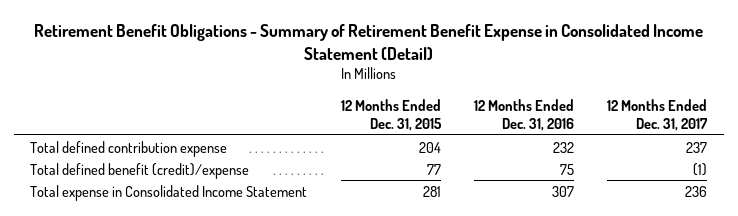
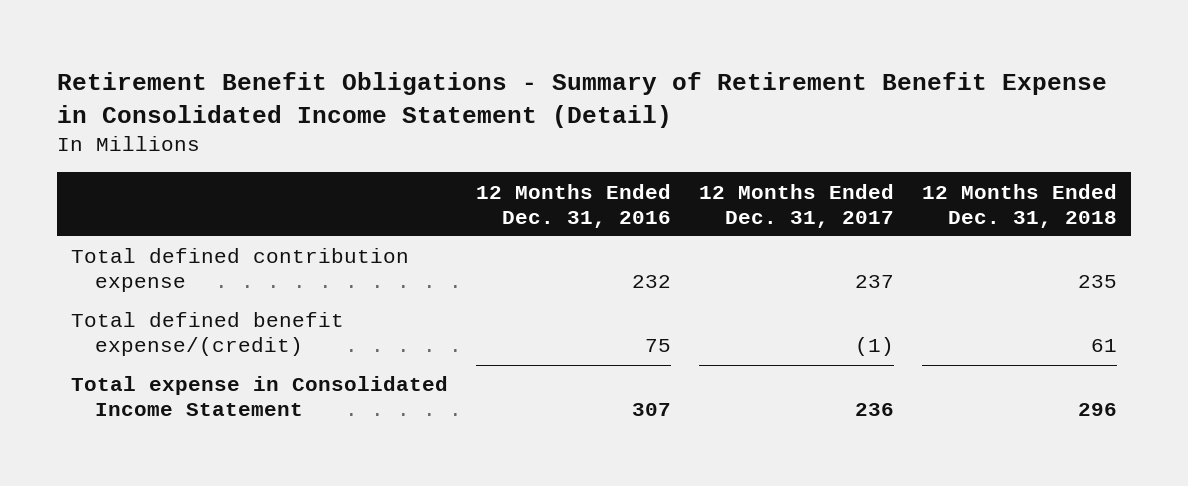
[340,98,442,131] 12 Months Ended Dec. 31, 2015 -> none
none -> [922,183,1118,228] 12 Months Ended Dec. 31, 2018
[30,162,250,179] Total defined benefit (credit)/expense -> [71,312,345,357] Total defined benefit expense/(credit)

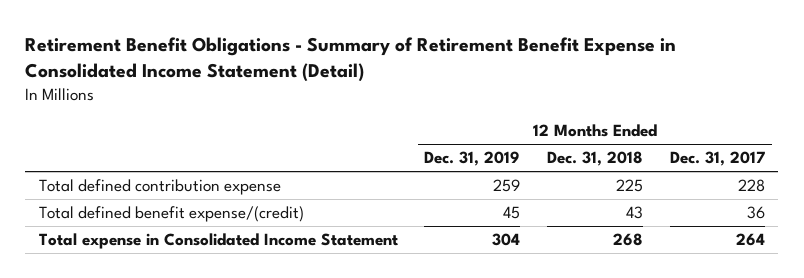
[476,183,672,228] 12 Months Ended Dec. 31, 2016 -> none
none -> [424,151,521,167] Dec. 31, 2019
[855,275,895,289] 237 -> [738,179,766,193] 228
[1078,275,1118,289] 235 -> [616,179,644,193] 225
[855,337,895,357] (1) -> [747,206,766,220] 36
[1091,339,1118,353] 61 -> [626,206,644,220] 43
[855,403,895,417] 236 -> [736,233,766,247] 264
[1078,403,1118,417] 296 -> [613,233,644,247] 268

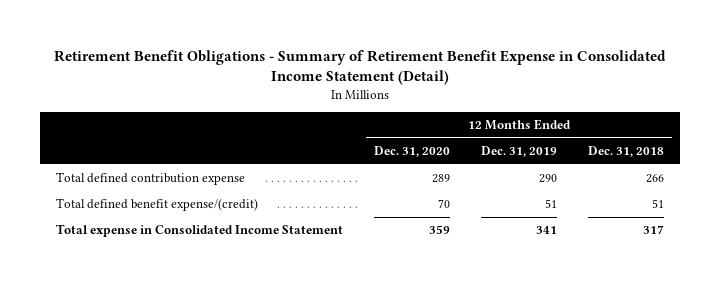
[670,151,766,167] Dec. 31, 2017 -> none
none -> [374,146,451,158] Dec. 31, 2020
[493,179,521,193] 259 -> [539,174,558,184] 290
[616,179,644,193] 225 -> [646,174,665,184] 266
[503,206,521,220] 45 -> [545,199,558,209] 51
[626,206,644,220] 43 -> [652,199,665,209] 51
[492,233,521,247] 304 -> [536,226,558,235] 341
[613,233,644,247] 268 -> [643,225,665,235] 317

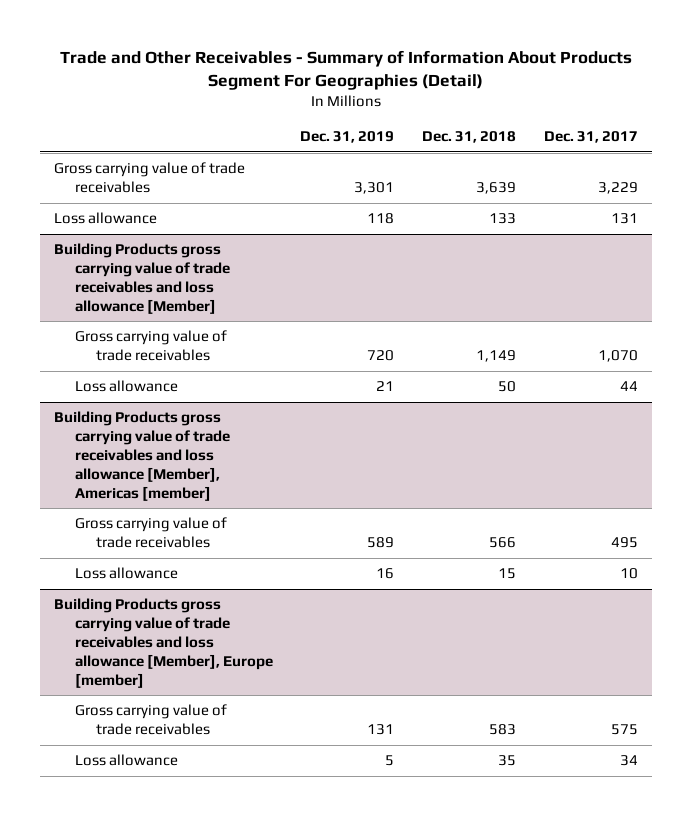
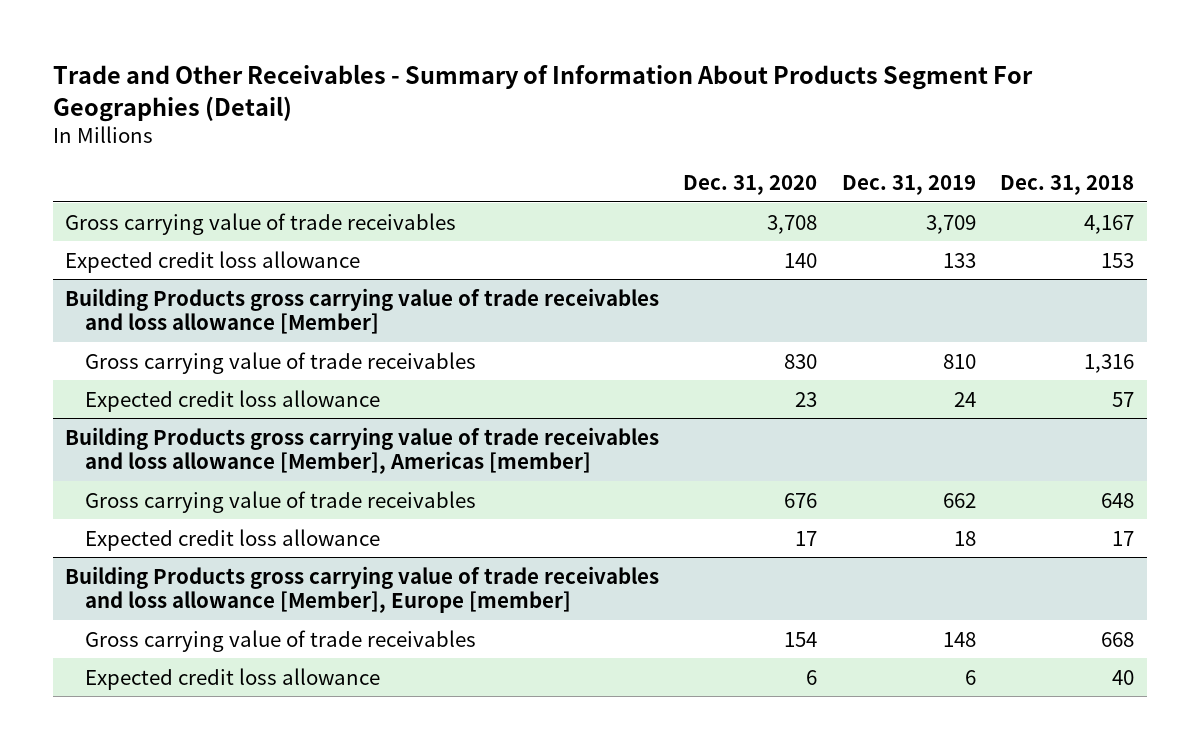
[544,131,639,144] Dec. 31, 2017 -> none
none -> [683,175,818,196] Dec. 31, 2020
[354,182,395,195] 3,301 -> [925,214,976,234] 3,709
[476,182,517,195] 3,639 -> [1084,214,1135,234] 4,167
[53,212,157,225] Loss allowance -> [64,250,360,273] Expected credit loss allowance
[367,213,395,225] 118 -> [942,252,976,268] 133
[489,213,517,225] 133 -> [1101,252,1135,268] 153
[367,350,395,362] 720 -> [942,353,976,369] 810
[476,350,517,363] 1,149 -> [1084,353,1135,373] 1,316
[74,380,178,393] Loss allowance -> [85,389,381,412] Expected credit loss allowance
[376,381,395,392] 21 -> [953,391,976,407] 24
[498,381,517,393] 50 -> [1112,391,1135,407] 57
[367,537,395,549] 589 -> [942,492,976,508] 662
[489,537,517,549] 566 -> [1101,492,1135,508] 648
[74,567,178,580] Loss allowance -> [85,528,381,551] Expected credit loss allowance
[376,568,395,580] 16 -> [953,530,976,546] 18
[498,568,517,580] 15 -> [1112,530,1135,546] 17
[367,724,395,736] 131 -> [942,631,976,647] 148
[489,724,517,736] 583 -> [1101,631,1135,647] 668
[74,754,178,767] Loss allowance -> [85,667,381,690] Expected credit loss allowance
[385,755,395,767] 5 -> [964,669,976,685] 6
[498,755,517,767] 35 -> [1112,669,1135,685] 40

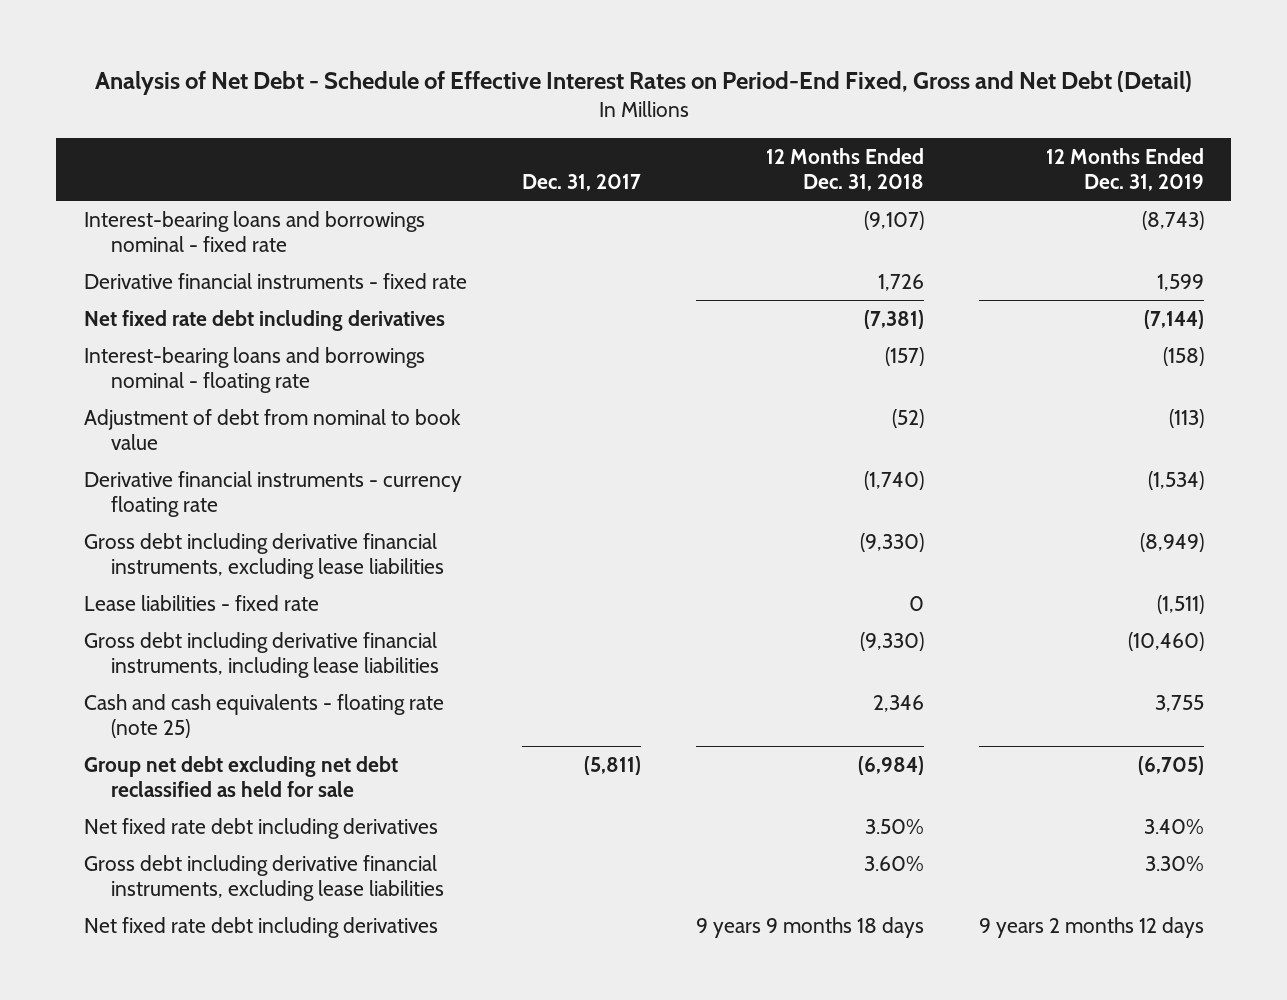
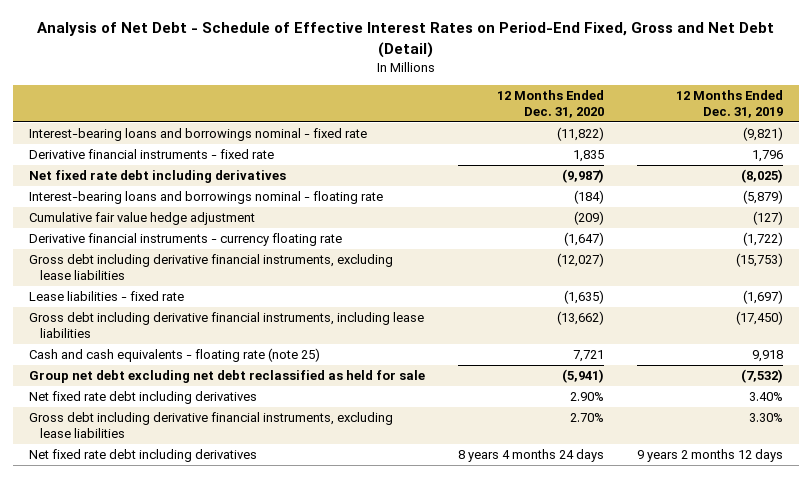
[521,174,641,192] Dec. 31, 2017 -> none
[765,147,924,192] 12 Months Ended Dec. 31, 2018 -> none
none -> [496,89,604,119] 12 Months Ended Dec. 31, 2020
[83,408,461,451] Adjustment of debt from nominal to book value -> none
[1141,210,1204,230] (8,743) -> [742,126,783,141] (9,821)
[1156,273,1204,291] 1,599 -> [751,149,783,162] 1,796
[1143,309,1204,329] (7,144) -> [740,168,783,183] (8,025)
[1162,346,1204,366] (158) -> [742,189,783,204] (5,879)
none -> [29,211,256,225] Cumulative fair value hedge adjustment
[1147,470,1204,490] (1,534) -> [742,231,783,246] (1,722)
[1139,532,1204,552] (8,949) -> [735,252,783,267] (15,753)
[1156,594,1204,614] (1,511) -> [742,289,783,304] (1,697)
[1127,631,1204,651] (10,460) -> [735,310,783,325] (17,450)
[1154,694,1204,712] 3,755 -> [751,349,783,362] 9,918
[1137,755,1204,775] (6,705) -> [740,368,783,383] (7,532)

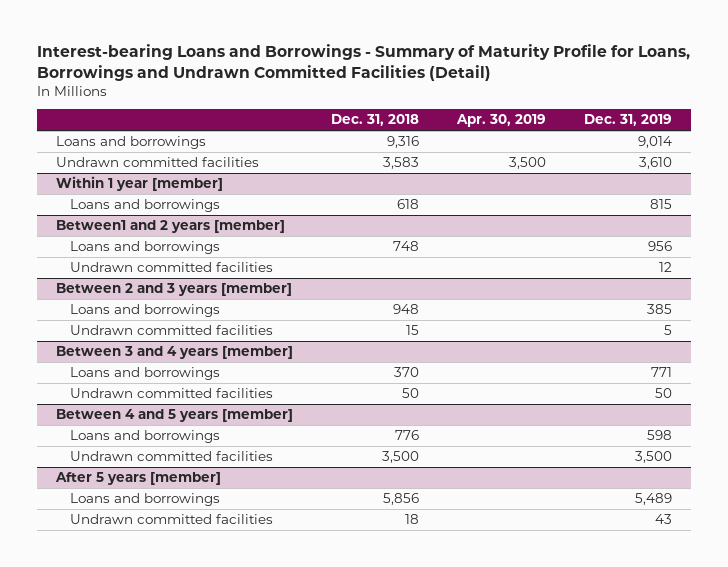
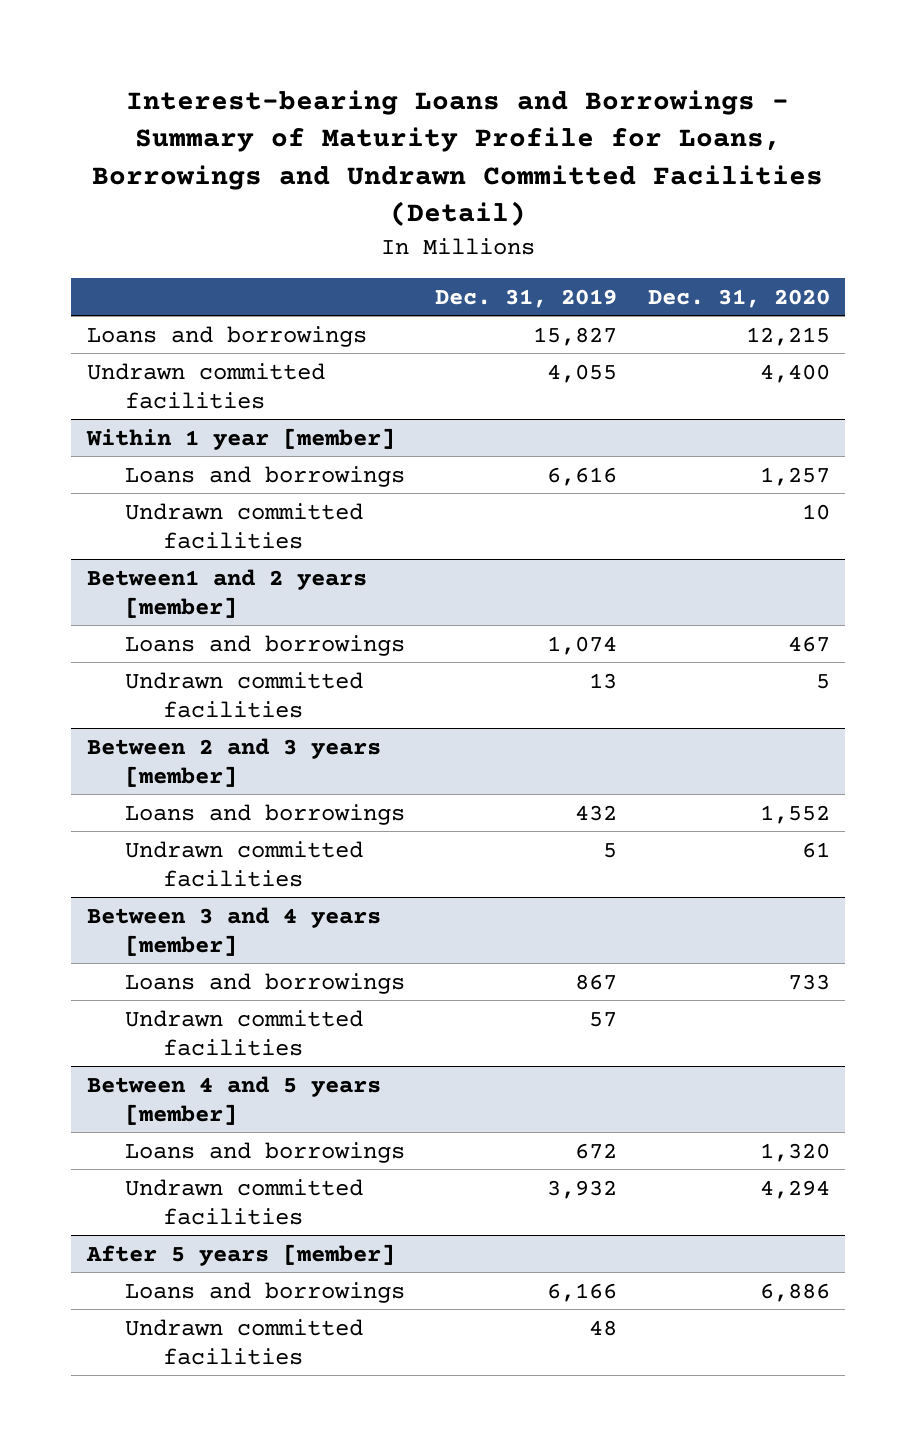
[331,114,420,127] Dec. 31, 2018 -> none
[456,114,547,128] Apr. 30, 2019 -> none
none -> [647,288,830,308] Dec. 31, 2020
[638,136,673,149] 9,014 -> [533,326,618,346] 15,827
[639,157,673,170] 3,610 -> [547,363,618,383] 4,055
[650,199,673,210] 815 -> [547,466,618,486] 6,616
none -> [124,502,363,549] Undrawn committed facilities
[648,241,673,252] 956 -> [547,635,618,655] 1,074
[659,262,673,273] 12 -> [589,672,618,689] 13
[647,304,673,315] 385 -> [575,804,618,821] 432
[651,367,673,378] 771 -> [575,973,618,990] 867
[655,388,673,399] 50 -> [589,1011,618,1027] 57
[647,430,673,441] 598 -> [575,1142,618,1159] 672
[635,451,673,464] 3,500 -> [547,1179,618,1199] 3,932
[635,493,673,506] 5,489 -> [547,1282,618,1302] 6,166
[655,514,673,525] 43 -> [589,1319,618,1336] 48

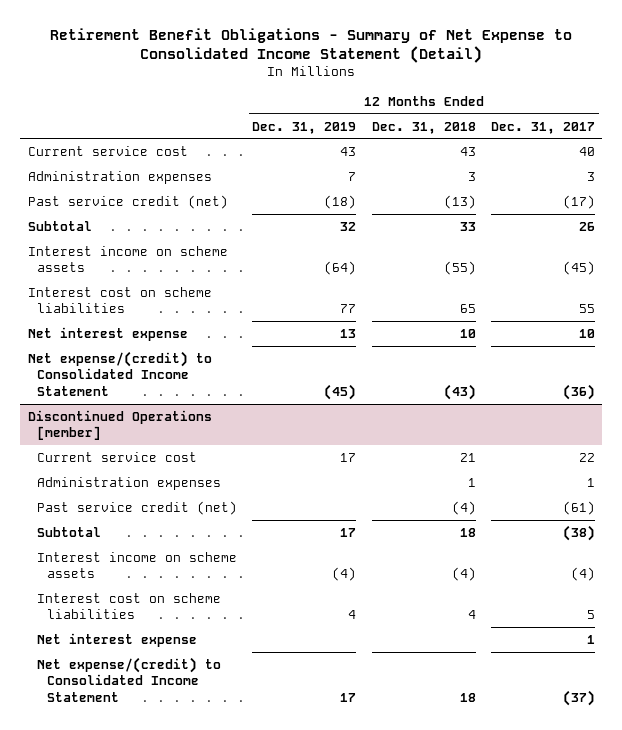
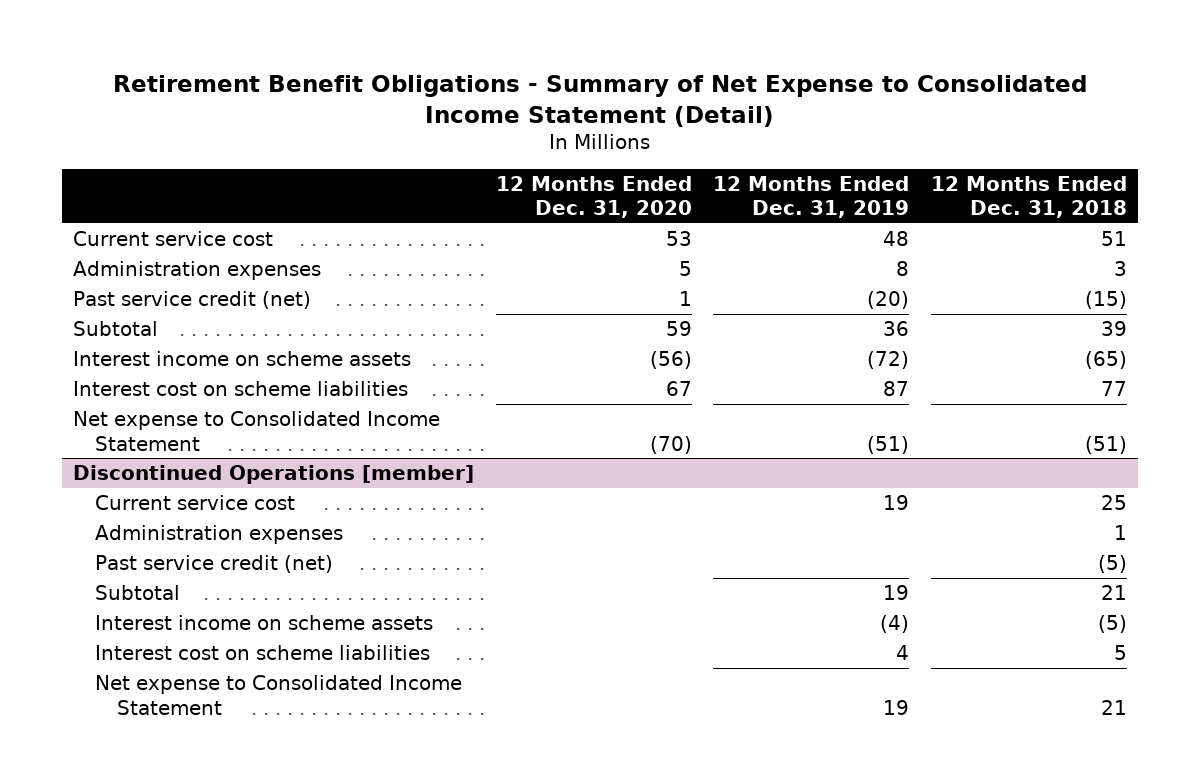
[490,121,595,134] Dec. 31, 2017 -> none
none -> [495,175,692,219] 12 Months Ended Dec. 31, 2020
[27,326,188,341] Net interest expense -> none
[340,146,357,156] 43 -> [883,231,910,247] 48
[459,146,476,156] 43 -> [1101,231,1128,247] 51
[348,171,357,181] 7 -> [896,261,910,277] 8
[324,194,357,209] (18) -> [867,291,910,310] (20)
[443,194,476,209] (13) -> [1085,291,1128,310] (15)
[340,221,357,231] 32 -> [883,321,910,337] 36
[459,221,476,231] 33 -> [1101,321,1128,337] 39
[324,261,357,276] (64) -> [867,351,910,370] (72)
[443,261,476,276] (55) -> [1085,351,1128,370] (65)
[340,304,357,314] 77 -> [883,381,910,397] 87
[459,304,476,314] 65 -> [1101,381,1128,397] 77
[27,350,212,396] Net expense/(credit) to Consolidated Income Statement -> [72,411,440,451] Net expense to Consolidated Income Statement
[324,383,357,400] (45) -> [867,435,910,454] (51)
[443,383,476,400] (43) -> [1085,435,1128,454] (51)
[340,452,357,462] 17 -> [883,495,910,511] 19
[459,452,476,462] 21 -> [1101,495,1128,511] 25
[37,632,198,647] Net interest expense -> none
[451,500,476,515] (4) -> [1098,555,1128,574] (5)
[340,527,357,537] 17 -> [883,585,910,601] 19
[459,527,476,537] 18 -> [1101,585,1128,601] 21
[451,567,476,582] (4) -> [1098,615,1128,634] (5)
[467,610,476,620] 4 -> [1114,645,1128,661] 5
[37,656,222,702] Net expense/(credit) to Consolidated Income Statement -> [94,675,462,715] Net expense to Consolidated Income Statement
[340,692,357,702] 17 -> [883,699,910,715] 19
[459,692,476,702] 18 -> [1101,699,1128,715] 21

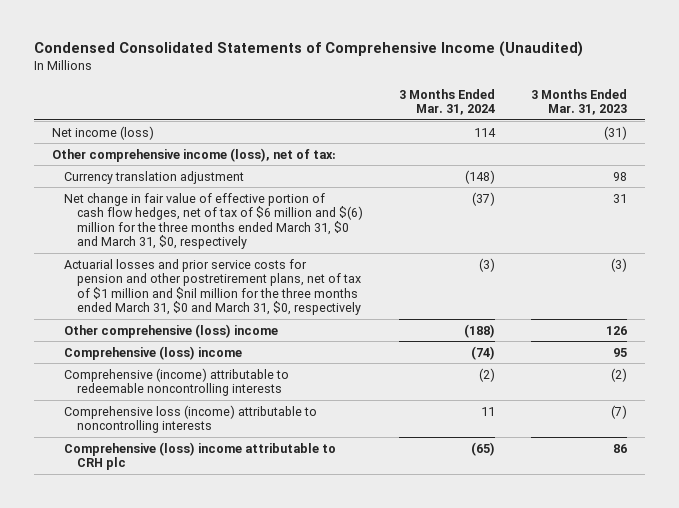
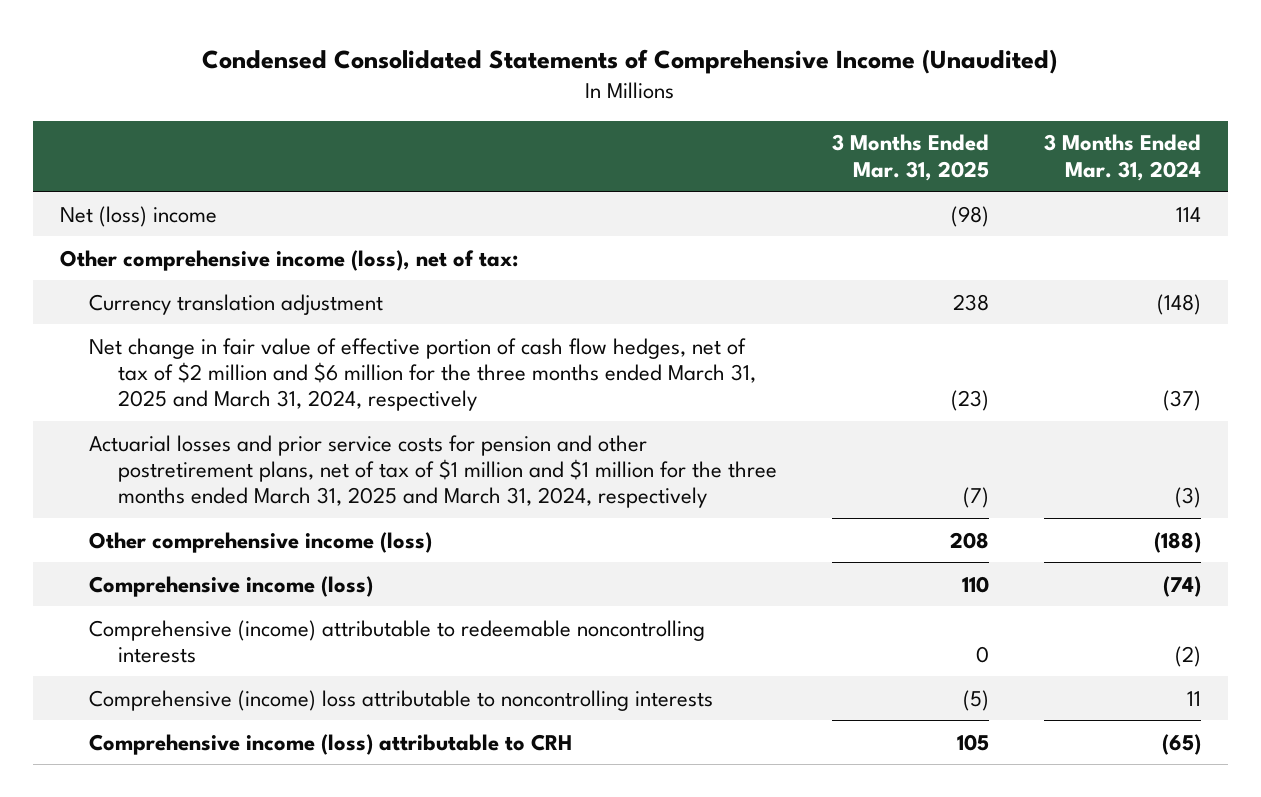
[531,88,628,116] 3 Months Ended Mar. 31, 2023 -> none
none -> [831,134,989,181] 3 Months Ended Mar. 31, 2025
[51,125,154,140] Net income (loss) -> [60,205,218,227] Net (loss) income
[64,192,364,250] Net change in fair value of effective portion of cash flow hedges, net of tax of $6 million and $(6) million for the three months ended March 31, $0 and March 31, $0, respectively -> [89,337,756,412] Net change in fair value of effective portion of cash flow hedges, net of tax of $2 million and $6 million for the three months ended March 31, 2025 and March 31, 2024, respectively
[64,258,362,316] Actuarial losses and prior service costs for pension and other postretirement plans, net of tax of $1 million and $nil million for the three months ended March 31, $0 and March 31, $0, respectively -> [89,434,777,509] Actuarial losses and prior service costs for pension and other postretirement plans, net of tax of $1 million and $1 million for the three months ended March 31, 2025 and March 31, 2024, respectively
[64,323,279,338] Other comprehensive (loss) income -> [89,531,433,553] Other comprehensive income (loss)
[64,345,243,360] Comprehensive (loss) income -> [89,575,374,597] Comprehensive income (loss)
[64,404,318,434] Comprehensive loss (income) attributable to noncontrolling interests -> [89,689,714,711] Comprehensive (income) loss attributable to noncontrolling interests
[64,441,337,471] Comprehensive (loss) income attributable to CRH plc -> [89,733,573,755] Comprehensive income (loss) attributable to CRH

